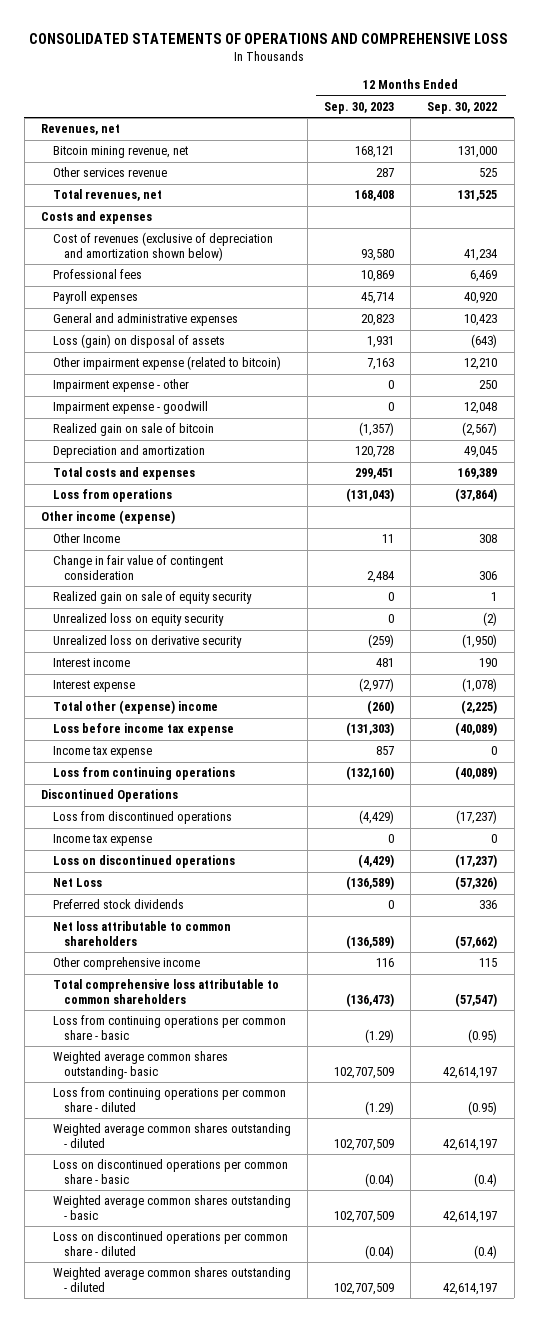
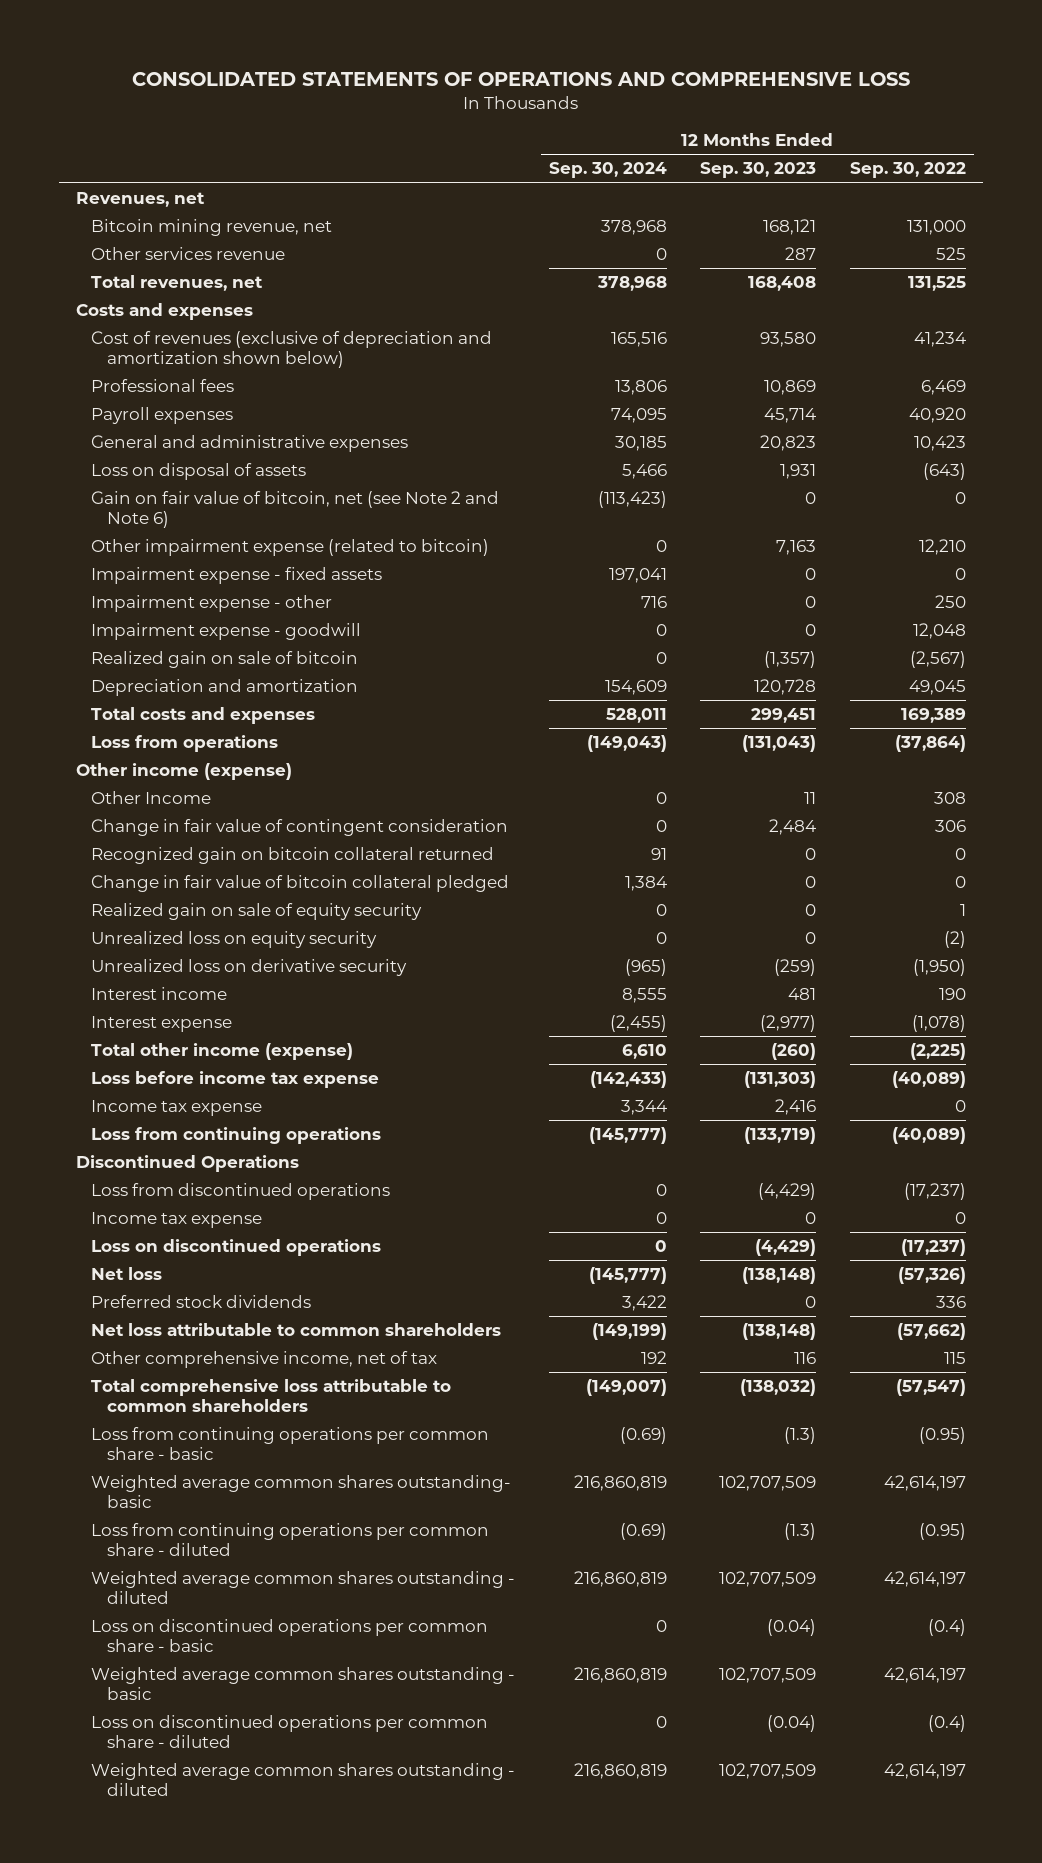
none -> [548,162,667,179] Sep. 30, 2024
[52,334,225,349] Loss (gain) on disposal of assets -> [91,463,307,481] Loss on disposal of assets
none -> [91,491,500,528] Gain on fair value of bitcoin, net (see Note 2 and Note 6)
none -> [91,567,383,585] Impairment expense - fixed assets
none -> [91,847,495,865] Recognized gain on bitcoin collateral returned
none -> [91,875,510,893] Change in fair value of bitcoin collateral pledged
[52,700,218,715] Total other (expense) income -> [91,1043,354,1061] Total other income (expense)
[376,746,395,756] 857 -> [775,1099,817,1116] 2,416
[346,766,395,781] (132,160) -> [744,1127,817,1145] (133,719)
[52,878,102,888] Net Loss -> [91,1267,163,1281] Net loss
[346,876,395,891] (136,589) -> [742,1267,817,1285] (138,148)
[346,935,395,950] (136,589) -> [742,1323,817,1341] (138,148)
[52,957,200,971] Other comprehensive income -> [91,1351,438,1369] Other comprehensive income, net of tax
[346,993,395,1008] (136,473) -> [740,1379,817,1397] (138,032)
[365,1029,395,1044] (1.29) -> [784,1427,817,1445] (1.3)
[365,1101,395,1116] (1.29) -> [784,1523,817,1541] (1.3)

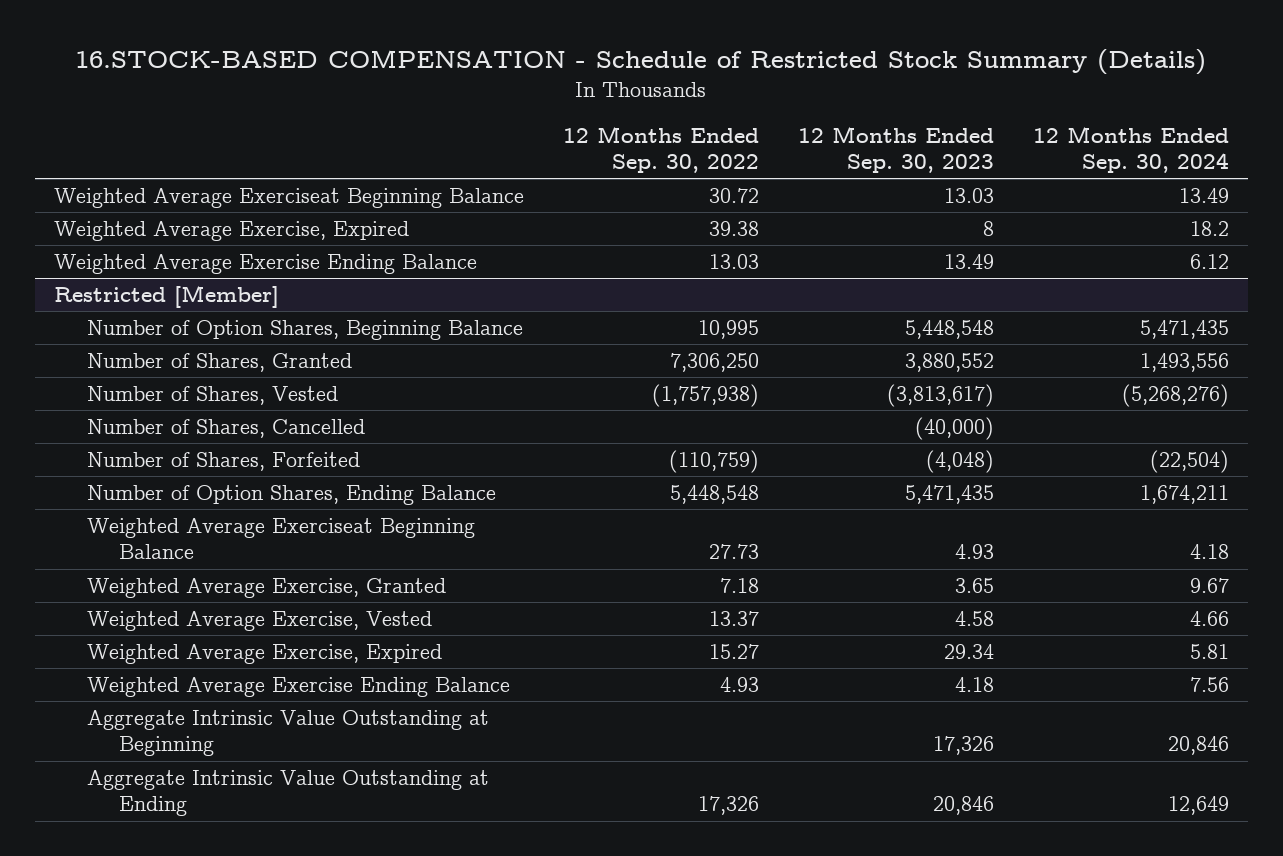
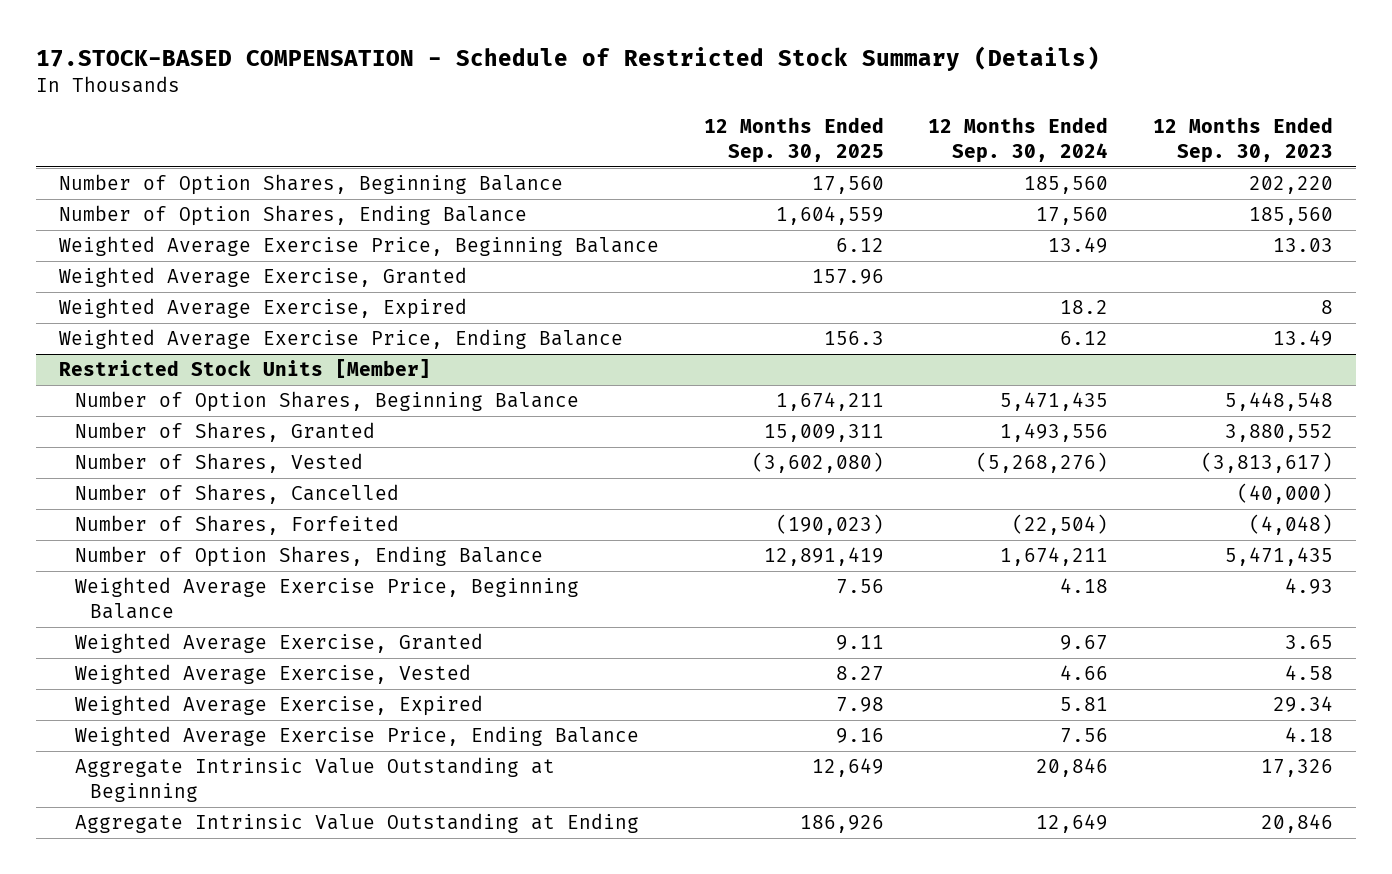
[75,49,1207,76] 16.STOCK-BASED COMPENSATION - Schedule of Restricted Stock Summary (Details) -> [36,45,1101,71] 17.STOCK-BASED COMPENSATION - Schedule of Restricted Stock Summary (Details)
[563,125,760,174] 12 Months Ended Sep. 30, 2022 -> none
none -> [703,117,884,163] 12 Months Ended Sep. 30, 2025
none -> [58,174,563,196] Number of Option Shares, Beginning Balance
none -> [58,205,527,227] Number of Option Shares, Ending Balance
[54,188,525,209] Weighted Average Exerciseat Beginning Balance -> [58,236,659,257] Weighted Average Exercise Price, Beginning Balance
none -> [58,267,467,288] Weighted Average Exercise, Granted
[54,254,478,275] Weighted Average Exercise Ending Balance -> [58,329,623,350] Weighted Average Exercise Price, Ending Balance
[54,285,280,309] Restricted [Member] -> [58,359,431,379] Restricted Stock Units [Member]
[86,518,475,560] Weighted Average Exerciseat Beginning Balance -> [74,577,579,619] Weighted Average Exercise Price, Beginning Balance
[86,677,510,698] Weighted Average Exercise Ending Balance -> [74,726,639,747] Weighted Average Exercise Price, Ending Balance

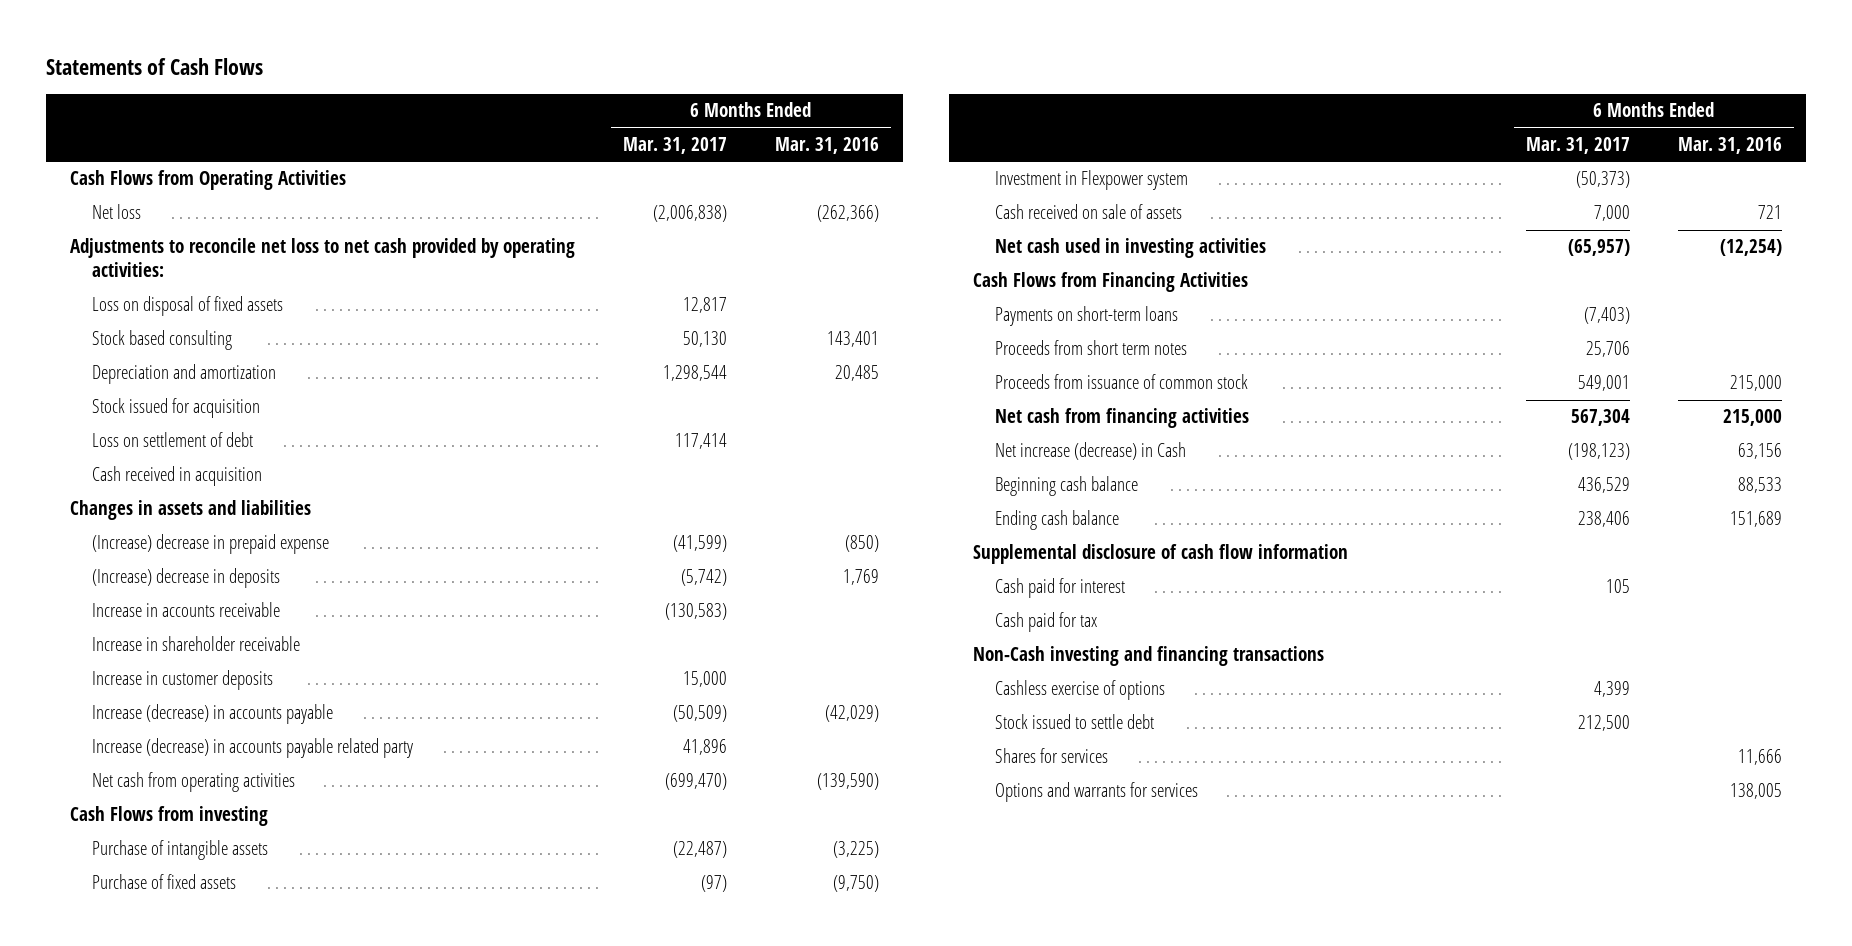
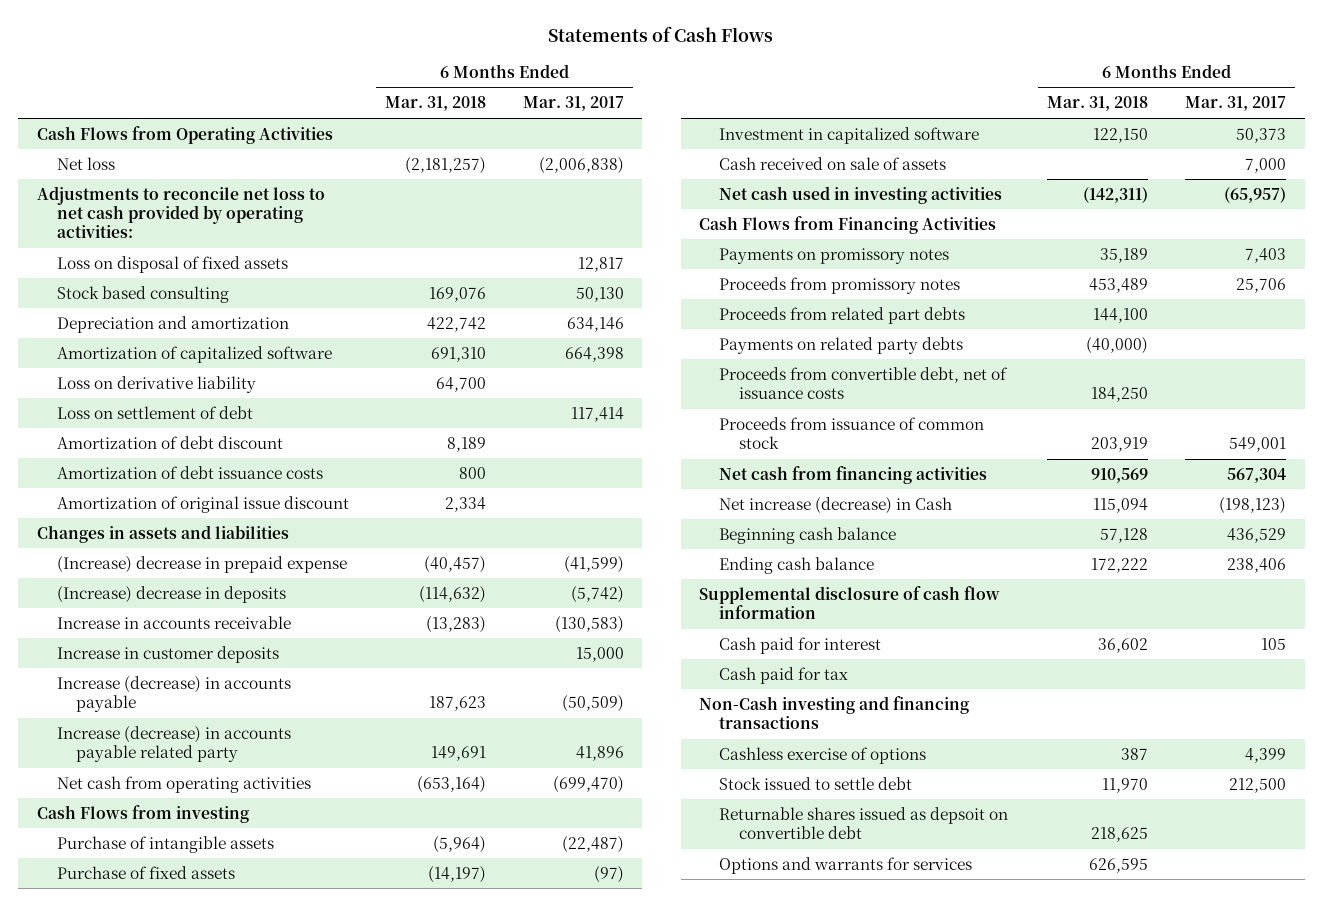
[775,136,880,154] Mar. 31, 2016 -> none
none -> [385,96,487,112] Mar. 31, 2018
[91,398,260,419] Stock issued for acquisition -> none
[663,365,728,382] 1,298,544 -> [567,316,625,332] 634,146
none -> [56,345,332,363] Amortization of capitalized software
none -> [56,375,256,393] Loss on derivative liability
[91,466,262,487] Cash received in acquisition -> none
none -> [56,435,283,449] Amortization of debt discount
none -> [56,465,323,479] Amortization of debt issuance costs
none -> [56,495,349,513] Amortization of original issue discount
[91,636,300,652] Increase in shareholder receivable -> none
[994,170,1188,191] Investment in Flexpower system -> none
none -> [718,126,979,144] Investment in capitalized software
[994,306,1178,327] Payments on short-term loans -> [718,247,949,264] Payments on promissory notes
[1584,307,1631,325] (7,403) -> [1245,247,1287,263] 7,403
[994,340,1187,356] Proceeds from short term notes -> [718,276,960,294] Proceeds from promissory notes
none -> [718,306,965,324] Proceeds from related part debts
none -> [718,336,963,354] Payments on related party debts
none -> [718,366,1008,400] Proceeds from convertible debt, net of issuance costs
[994,748,1108,764] Shares for services -> [718,806,1008,840] Returnable shares issued as depsoit on convertible debt

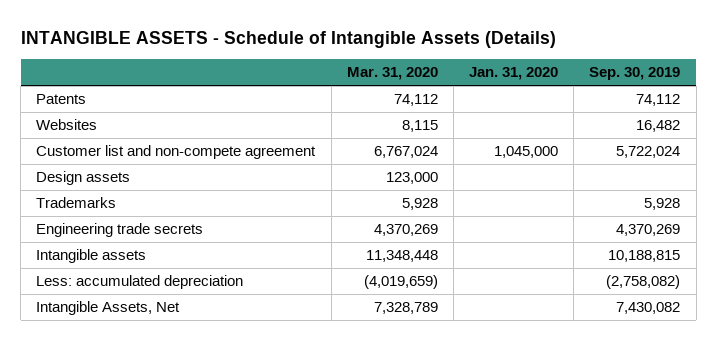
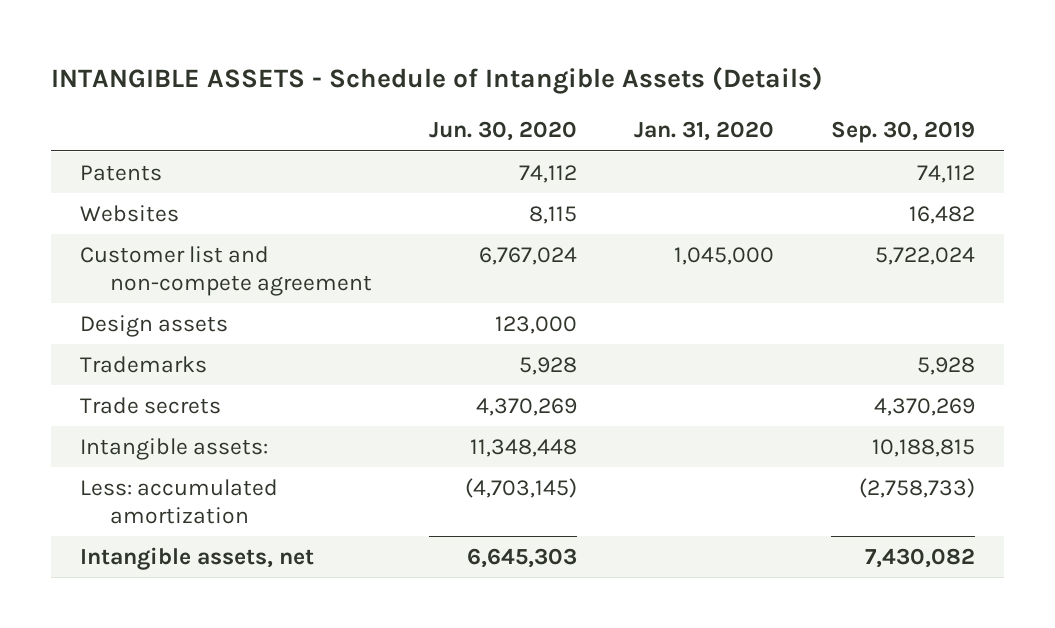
[346,67,438,81] Mar. 31, 2020 -> none
none -> [429,121,578,142] Jun. 30, 2020
[36,223,204,238] Engineering trade secrets -> [79,396,221,414] Trade secrets
[36,249,147,264] Intangible assets -> [79,437,268,460] Intangible assets:
[36,275,244,290] Less: accumulated depreciation -> [79,478,278,524] Less: accumulated amortization
[606,275,681,290] (2,758,082) -> [859,477,976,498] (2,758,733)
[36,301,181,316] Intangible Assets, Net -> [79,546,314,570] Intangible assets, net

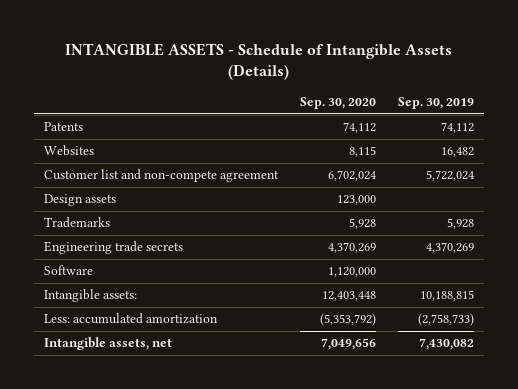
[429,121,578,142] Jun. 30, 2020 -> none
[634,121,775,142] Jan. 31, 2020 -> none
none -> [300,97,377,110] Sep. 30, 2020
[79,396,221,414] Trade secrets -> [44,241,184,255] Engineering trade secrets
none -> [44,265,94,276] Software

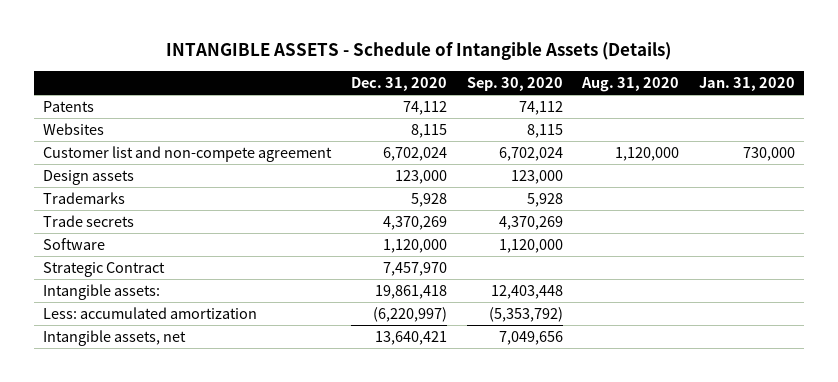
[397,97,474,110] Sep. 30, 2019 -> none
none -> [351,77,448,92] Dec. 31, 2020
none -> [581,77,680,93] Aug. 31, 2020
none -> [698,77,795,92] Jan. 31, 2020
[44,241,184,255] Engineering trade secrets -> [43,215,135,228] Trade secrets
none -> [43,262,166,278] Strategic Contract

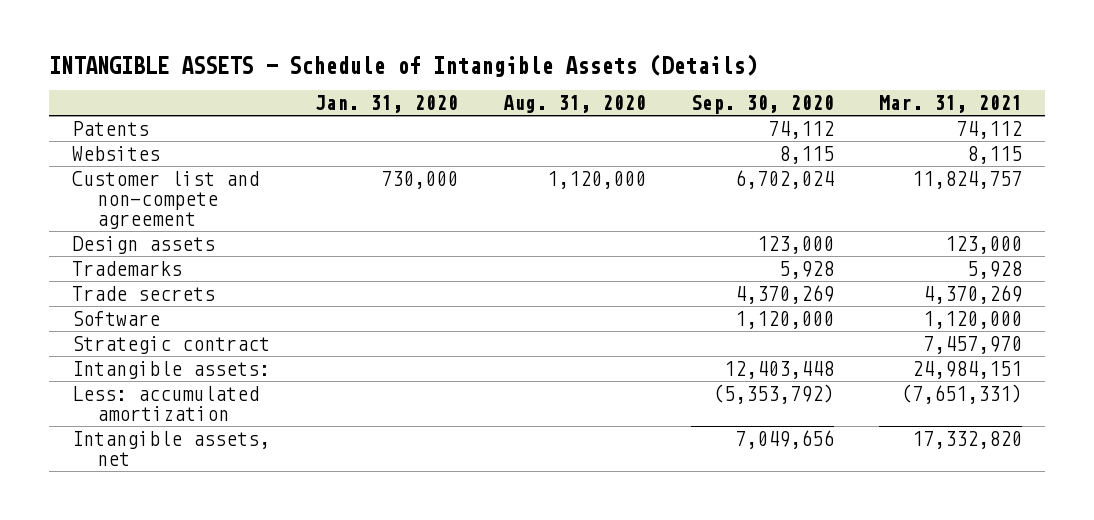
[351,77,448,92] Dec. 31, 2020 -> none
none -> [879,95,1023,114] Mar. 31, 2021
[43,262,166,278] Strategic Contract -> [71,335,270,354] Strategic contract

